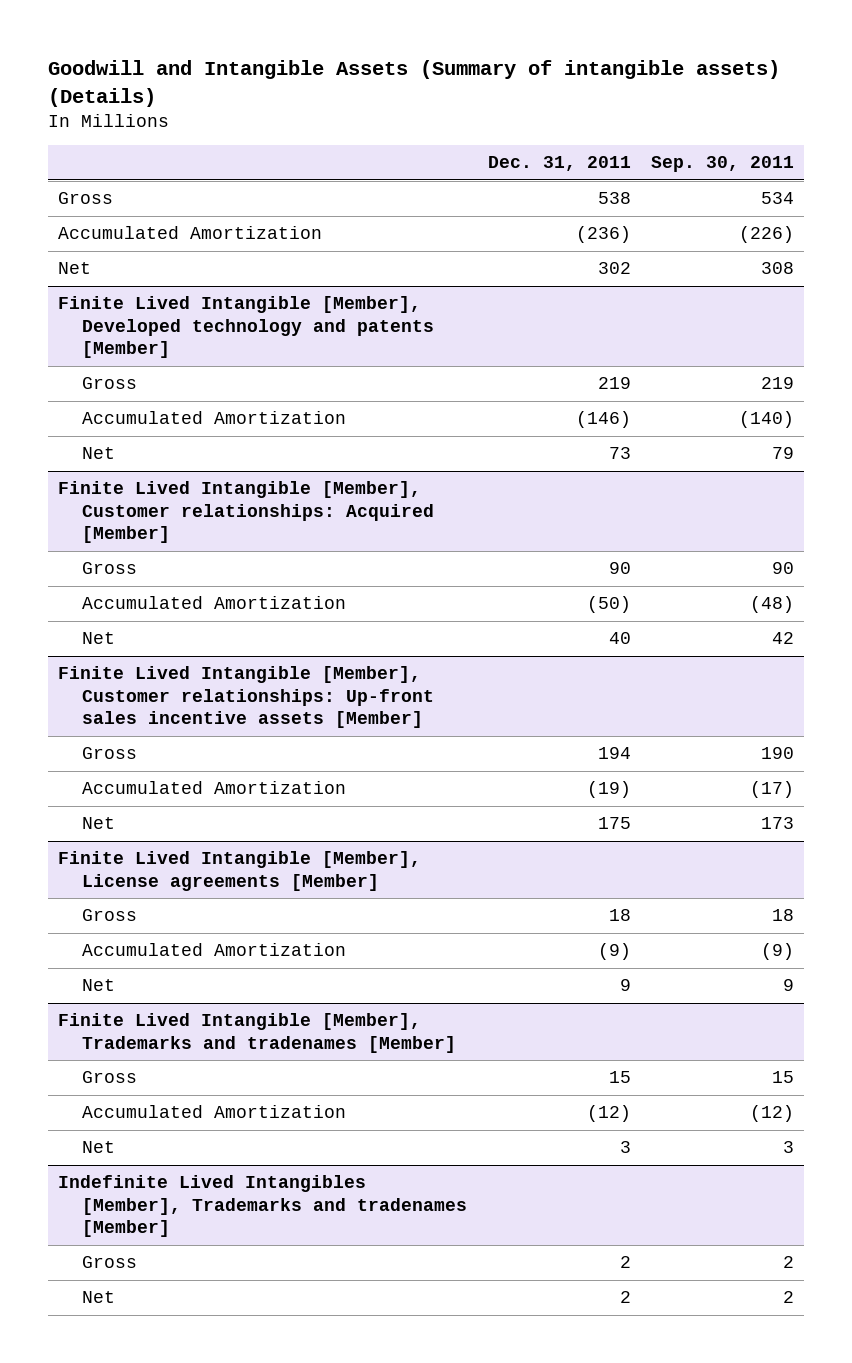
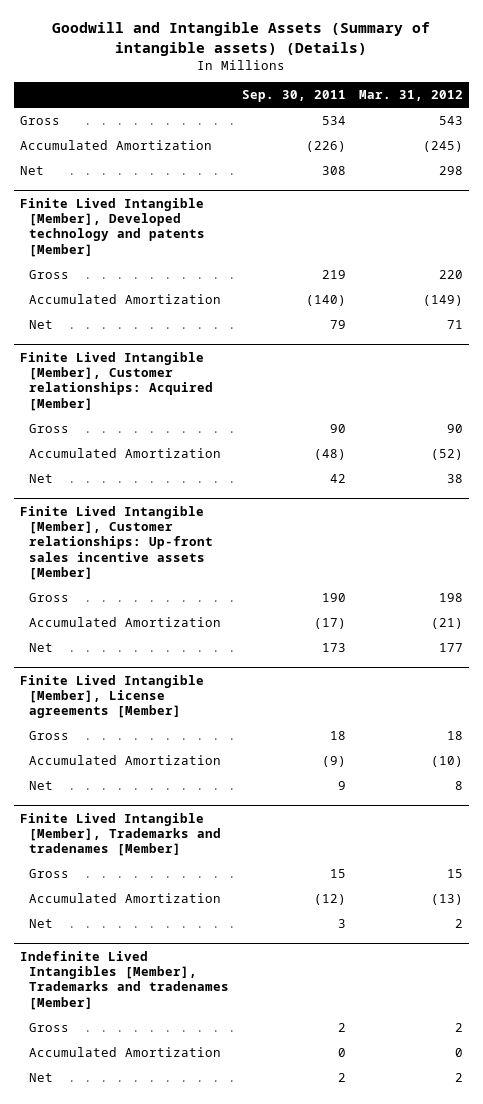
[487,156,631,172] Dec. 31, 2011 -> none
none -> [358,90,463,102] Mar. 31, 2012
none -> [29,1047,222,1058] Accumulated Amortization

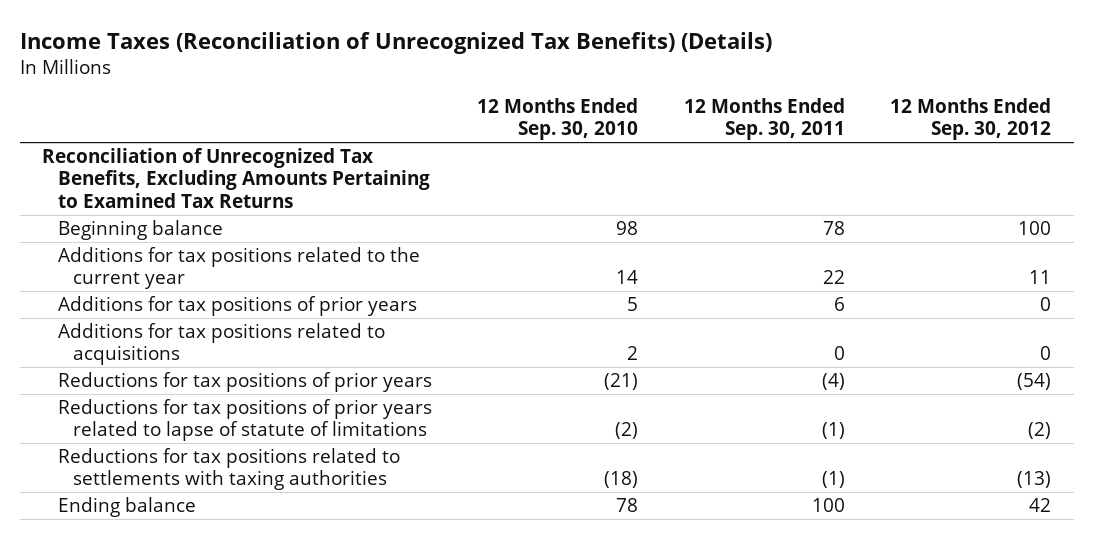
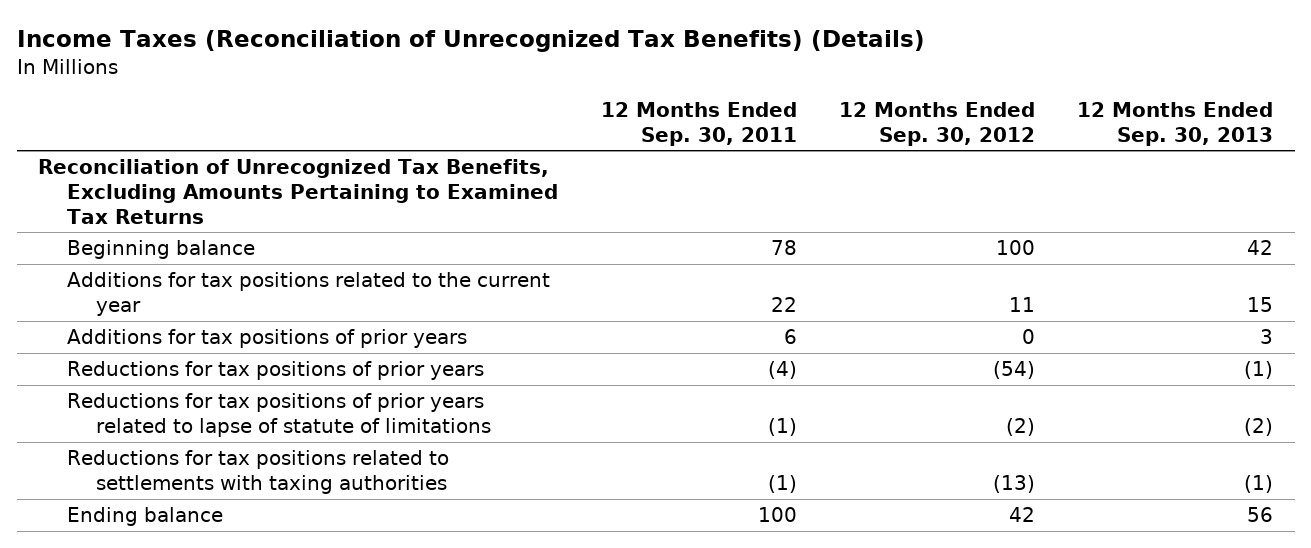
[477,97,639,141] 12 Months Ended Sep. 30, 2010 -> none
none -> [1077,101,1274,146] 12 Months Ended Sep. 30, 2013
[57,323,385,366] Additions for tax positions related to acquisitions -> none

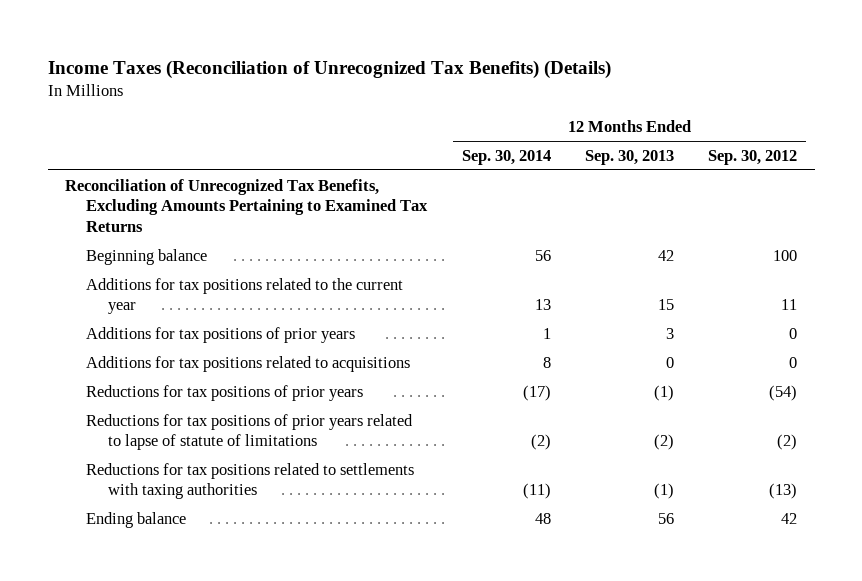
[600,101,797,146] 12 Months Ended Sep. 30, 2011 -> none
none -> [461,149,551,165] Sep. 30, 2014
none -> [86,355,411,372] Additions for tax positions related to acquisitions

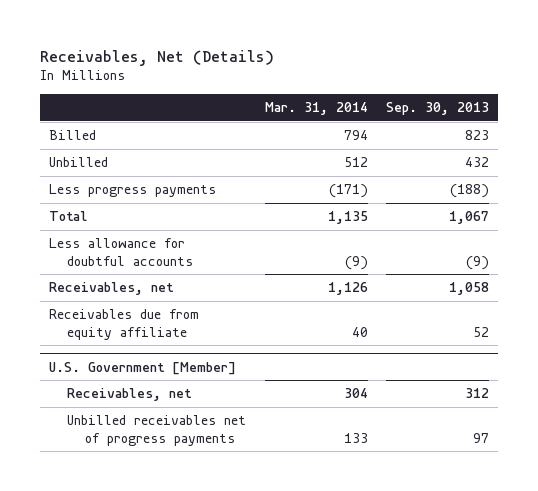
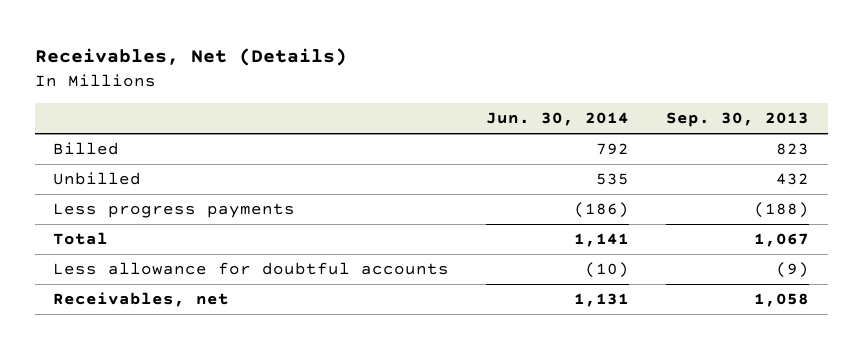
[264,102,368,116] Mar. 31, 2014 -> none
none -> [486,112,630,127] Jun. 30, 2014
[49,309,200,340] Receivables due from equity affiliate -> none
[49,361,237,375] U.S. Government [Member] -> none
[67,388,193,402] Receivables, net -> none
[67,415,247,446] Unbilled receivables net of progress payments -> none

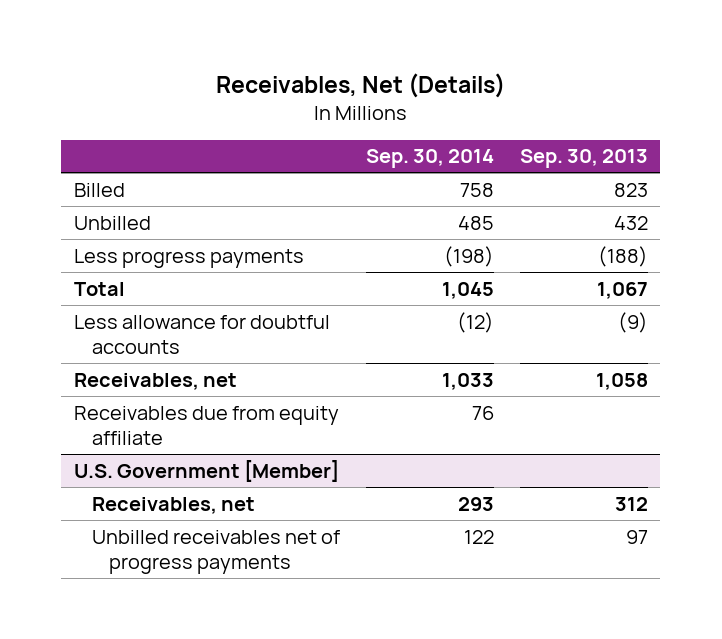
[486,112,630,127] Jun. 30, 2014 -> none
none -> [365,149,494,169] Sep. 30, 2014
none -> [74,405,340,445] Receivables due from equity affiliate
none -> [74,459,340,482] U.S. Government [Member]
none -> [91,496,255,514] Receivables, net
none -> [91,529,340,574] Unbilled receivables net of progress payments

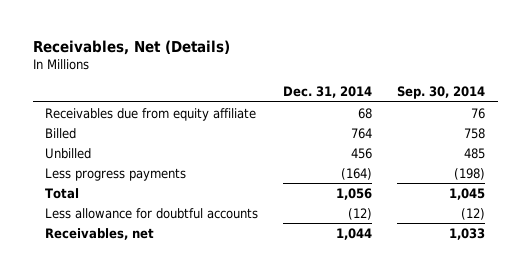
[519,149,648,169] Sep. 30, 2013 -> none
none -> [283,86,373,99] Dec. 31, 2014
[74,405,340,445] Receivables due from equity affiliate -> [45,107,257,121] Receivables due from equity affiliate
[74,459,340,482] U.S. Government [Member] -> none
[91,496,255,514] Receivables, net -> none
[91,529,340,574] Unbilled receivables net of progress payments -> none

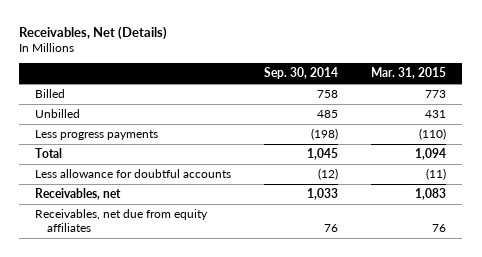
[283,86,373,99] Dec. 31, 2014 -> none
none -> [371,67,447,80] Mar. 31, 2015
[45,107,257,121] Receivables due from equity affiliate -> none
none -> [35,209,209,232] Receivables, net due from equity affiliates

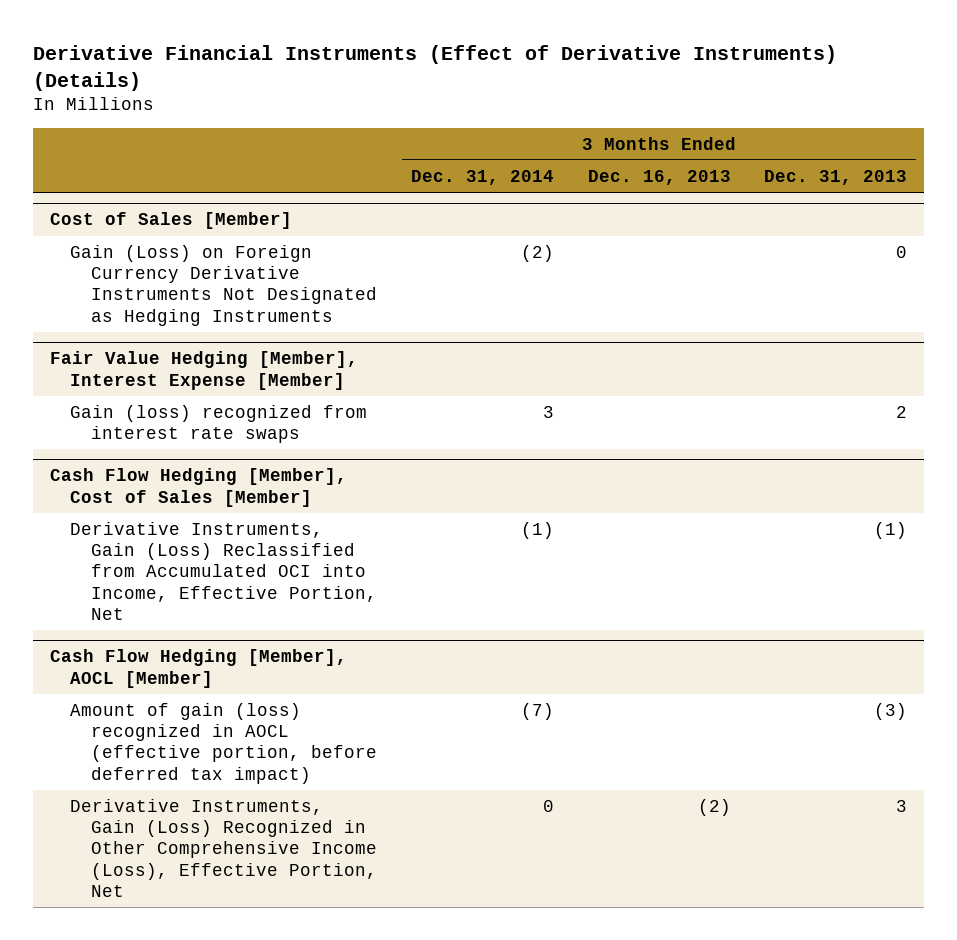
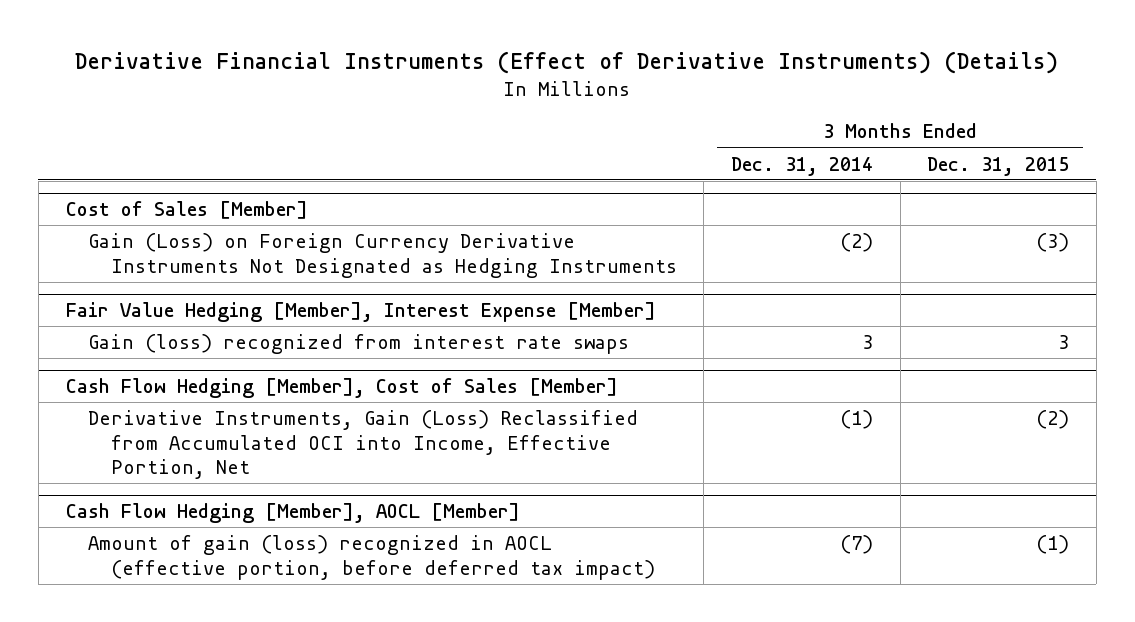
[587,169,731,185] Dec. 16, 2013 -> none
[764,169,908,185] Dec. 31, 2013 -> none
none -> [927,156,1070,176] Dec. 31, 2015
[70,798,378,898] Derivative Instruments, Gain (Loss) Recognized in Other Comprehensive Income (Loss), Effective Portion, Net -> none

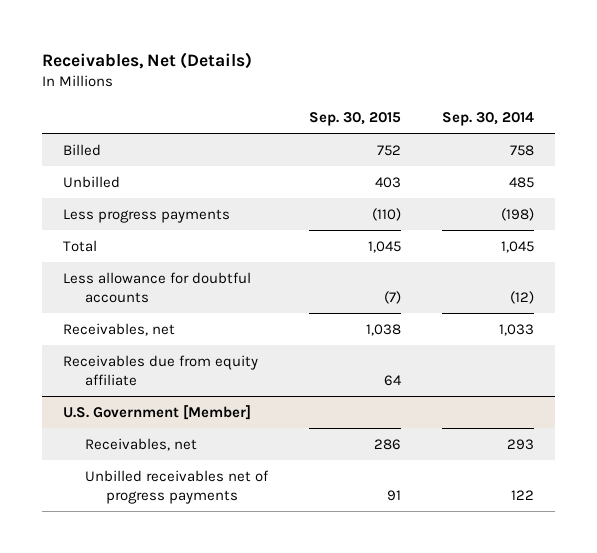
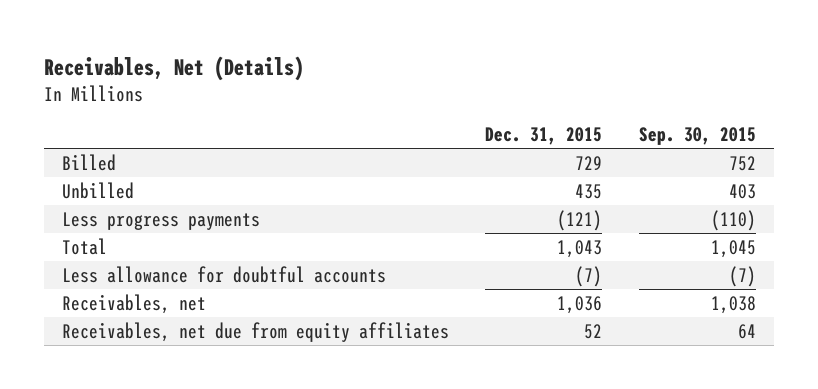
[442,112,535,127] Sep. 30, 2014 -> none
none -> [485,127,603,146] Dec. 31, 2015
[62,404,251,420] U.S. Government [Member] -> none
[84,437,197,451] Receivables, net -> none
[84,469,269,505] Unbilled receivables net of progress payments -> none
[62,354,258,387] Receivables due from equity affiliate -> [62,321,450,342] Receivables, net due from equity affiliates

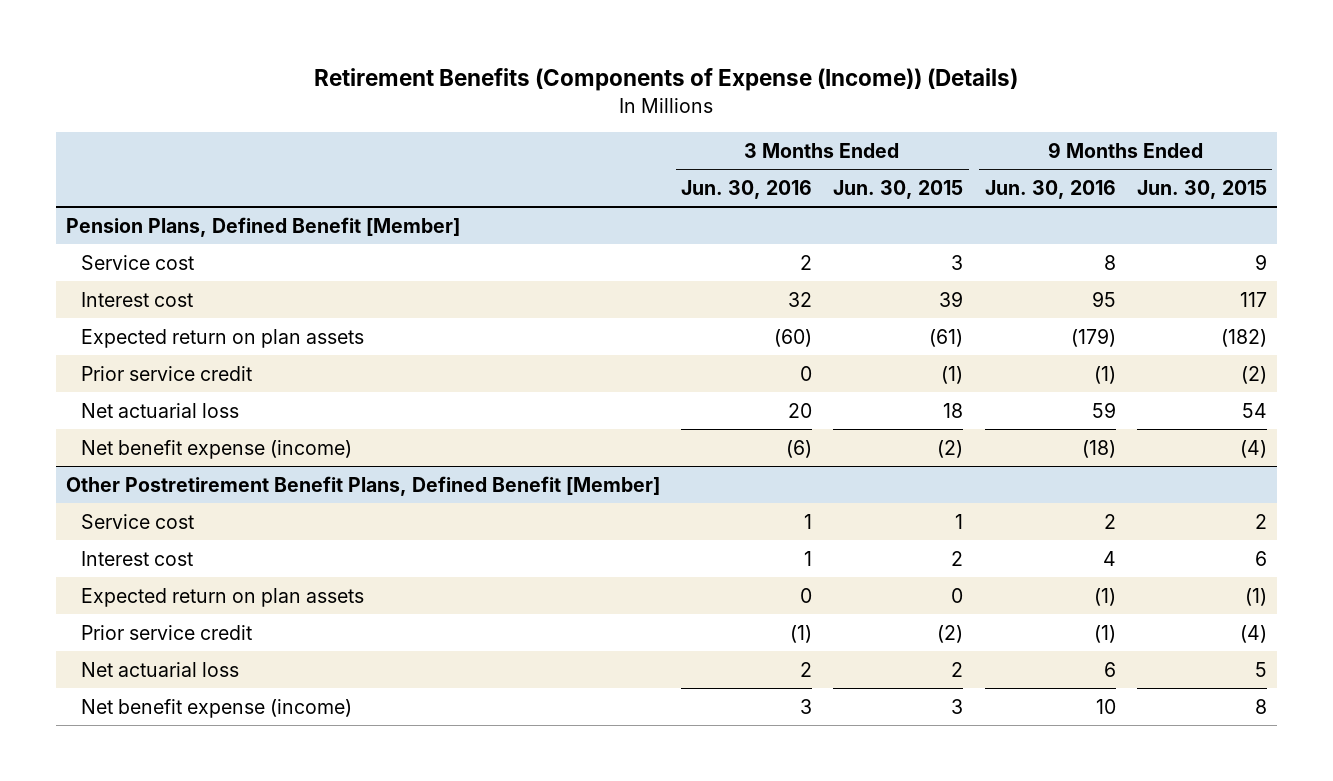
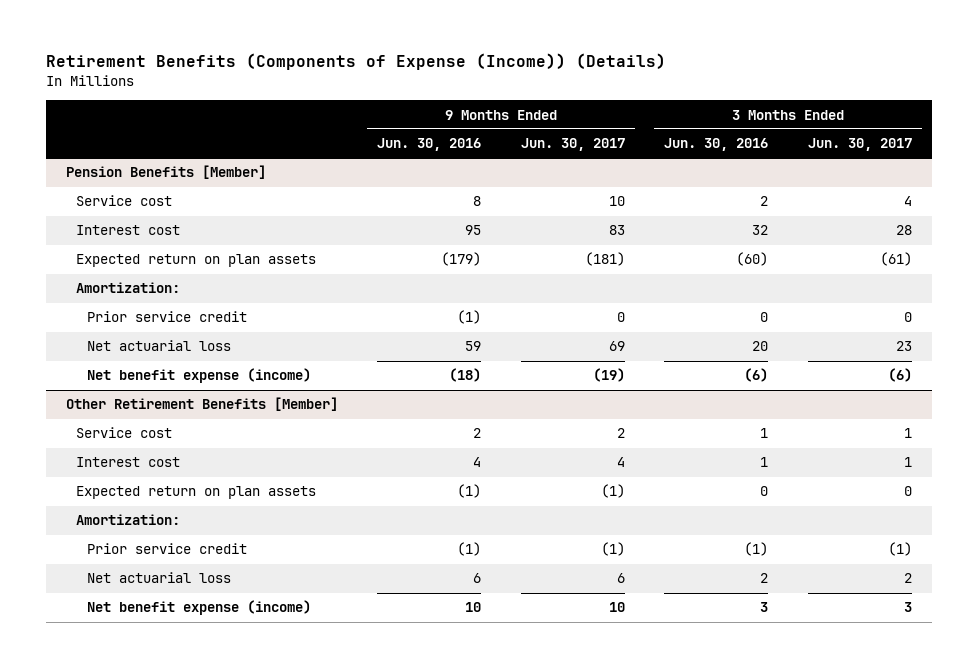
[833,179,964,199] Jun. 30, 2015 -> none
[1136,179,1267,199] Jun. 30, 2015 -> none
none -> [520,138,625,152] Jun. 30, 2017
none -> [807,138,912,152] Jun. 30, 2017
[66,216,461,237] Pension Plans, Defined Benefit [Member] -> [65,165,266,180] Pension Benefits [Member]
none -> [76,282,181,294] Amortization:
[66,475,661,496] Other Postretirement Benefit Plans, Defined Benefit [Member] -> [65,397,338,412] Other Retirement Benefits [Member]
none -> [76,514,181,526] Amortization:

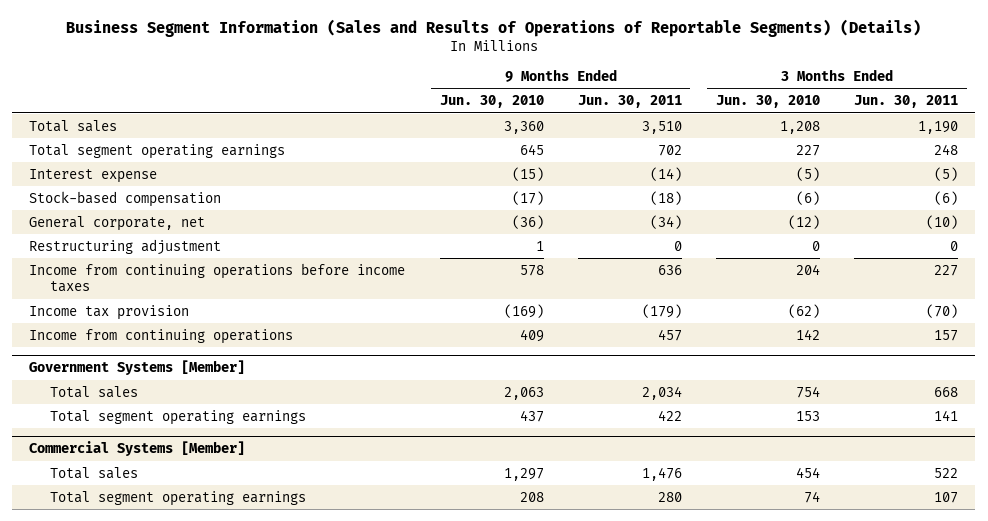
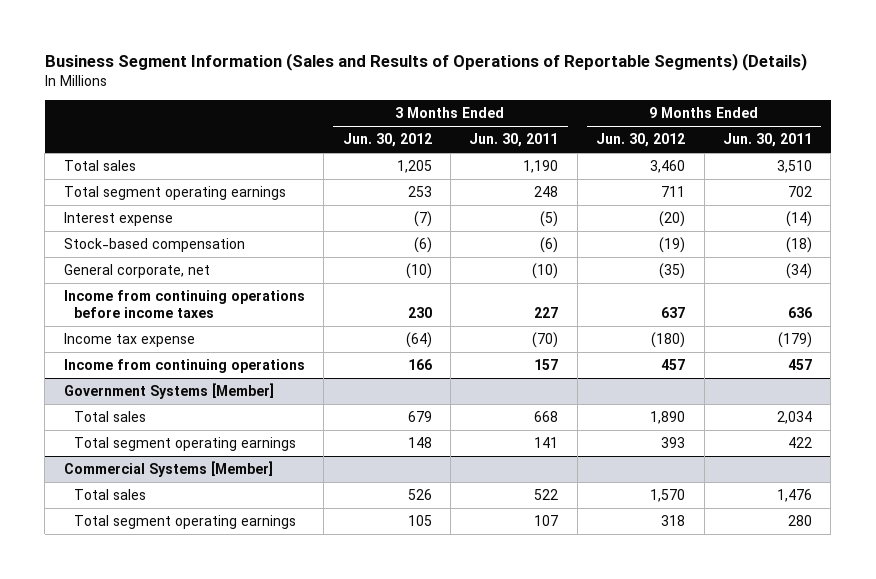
[439,95,544,109] Jun. 30, 2010 -> none
[716,95,821,109] Jun. 30, 2010 -> none
none -> [342,133,432,148] Jun. 30, 2012
none -> [596,133,686,148] Jun. 30, 2012
[29,238,222,255] Restructuring adjustment -> none
[29,304,190,320] Income tax provision -> [63,332,195,347] Income tax expense

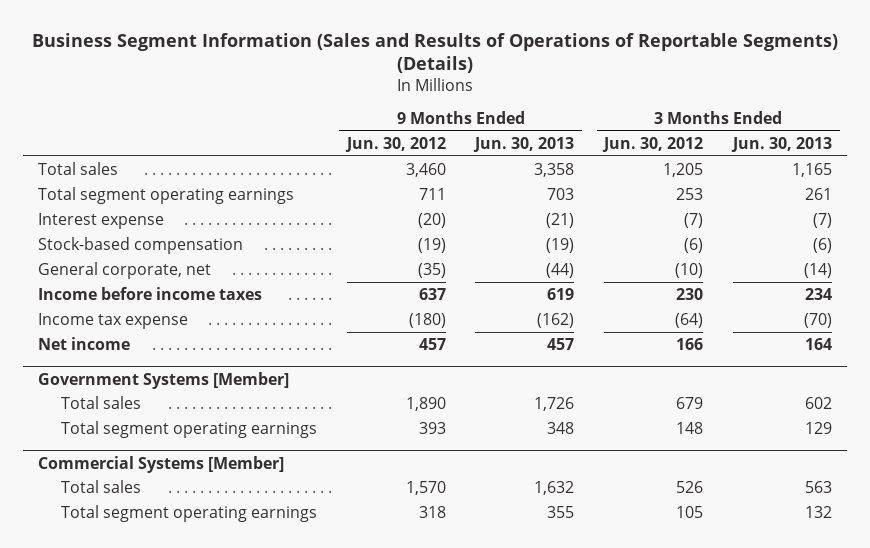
[469,133,559,148] Jun. 30, 2011 -> none
[722,133,812,148] Jun. 30, 2011 -> none
none -> [473,136,575,152] Jun. 30, 2013
none -> [731,136,833,152] Jun. 30, 2013
[63,289,305,319] Income from continuing operations before income taxes -> [37,286,262,300] Income before income taxes
[63,358,305,373] Income from continuing operations -> [37,336,130,350] Net income

